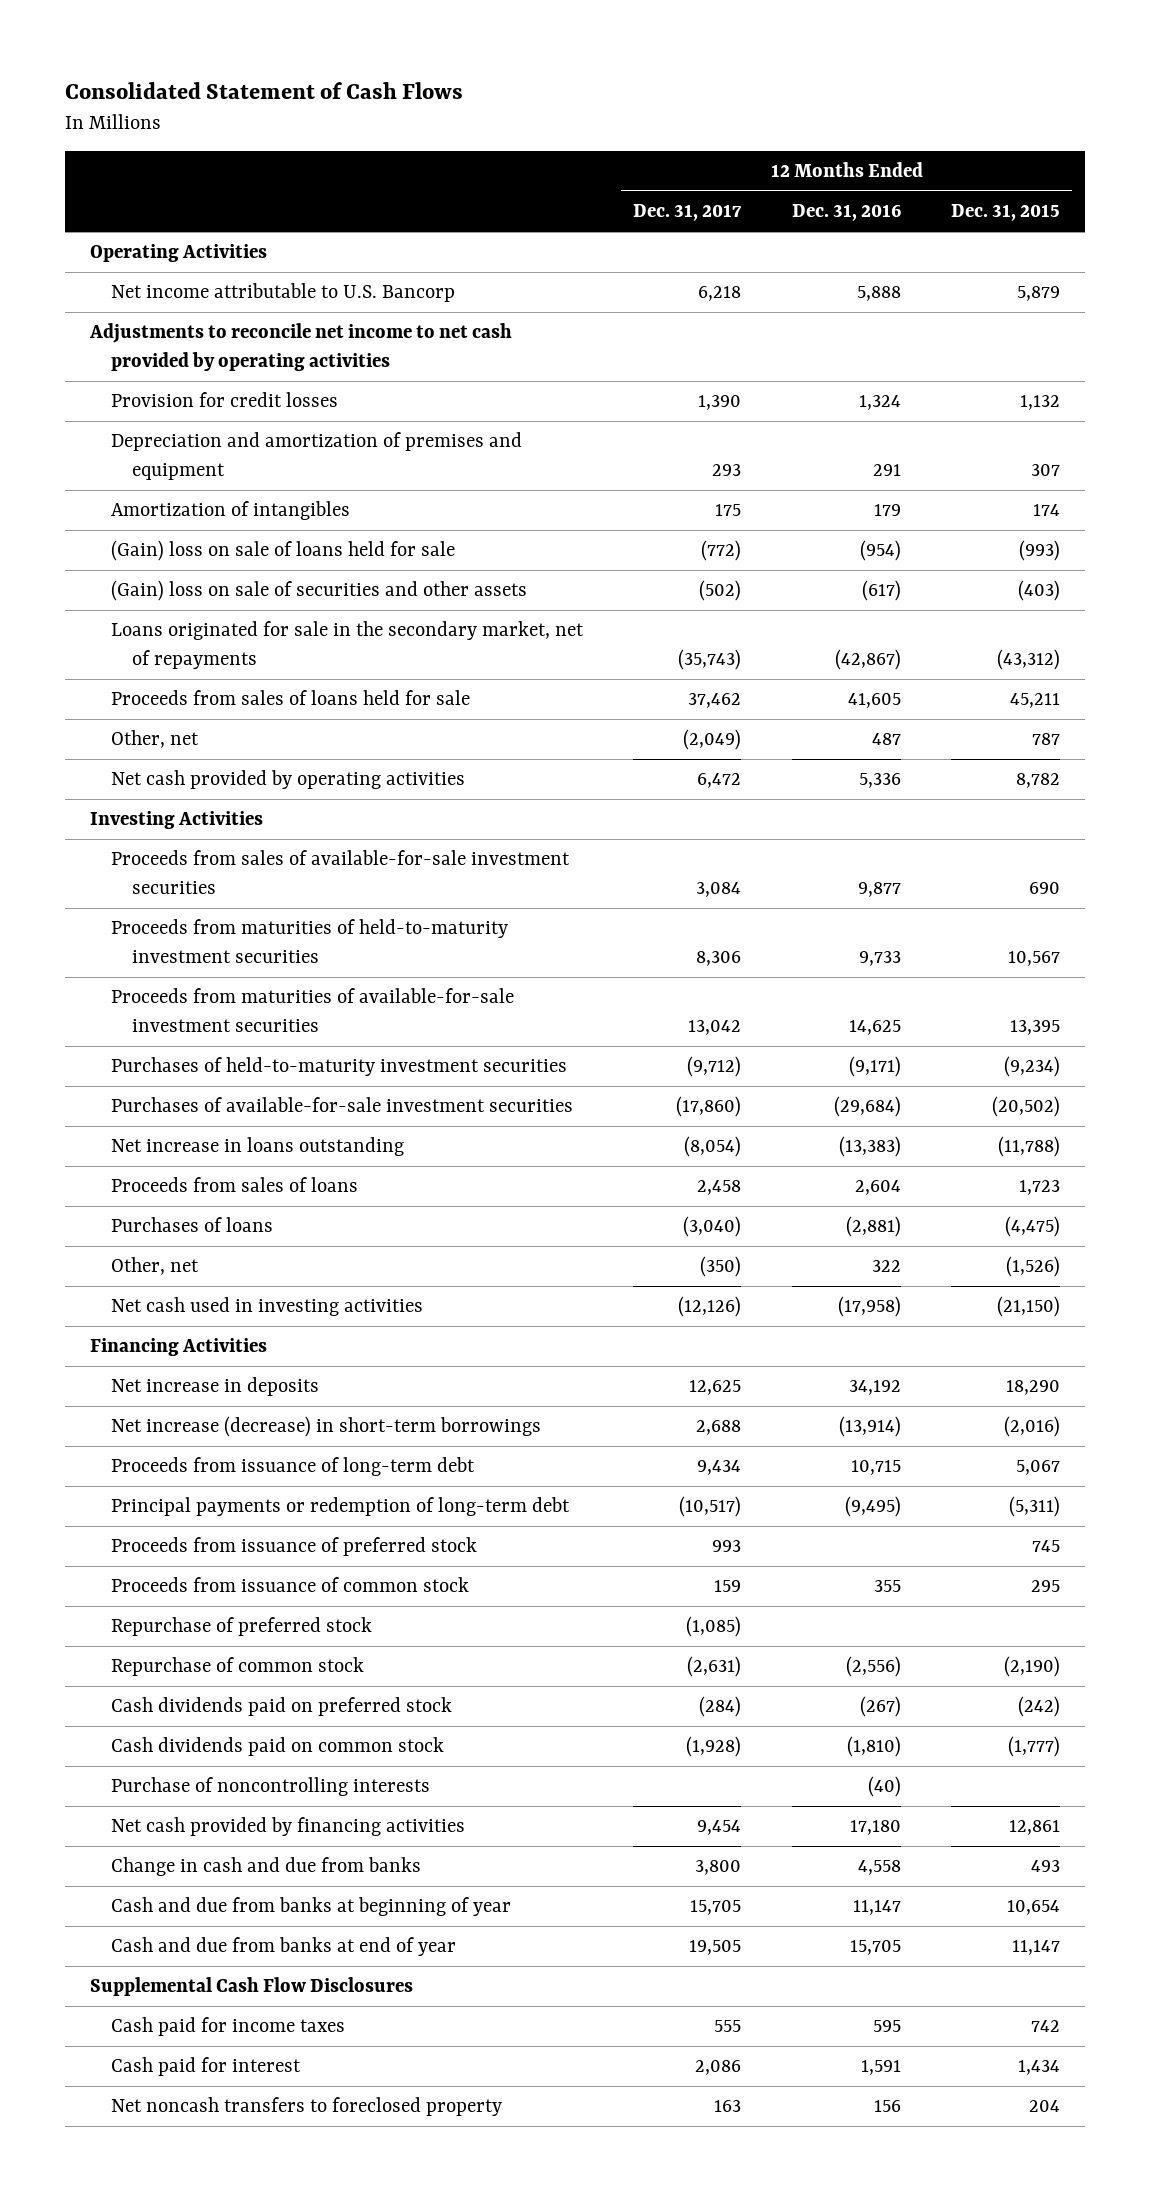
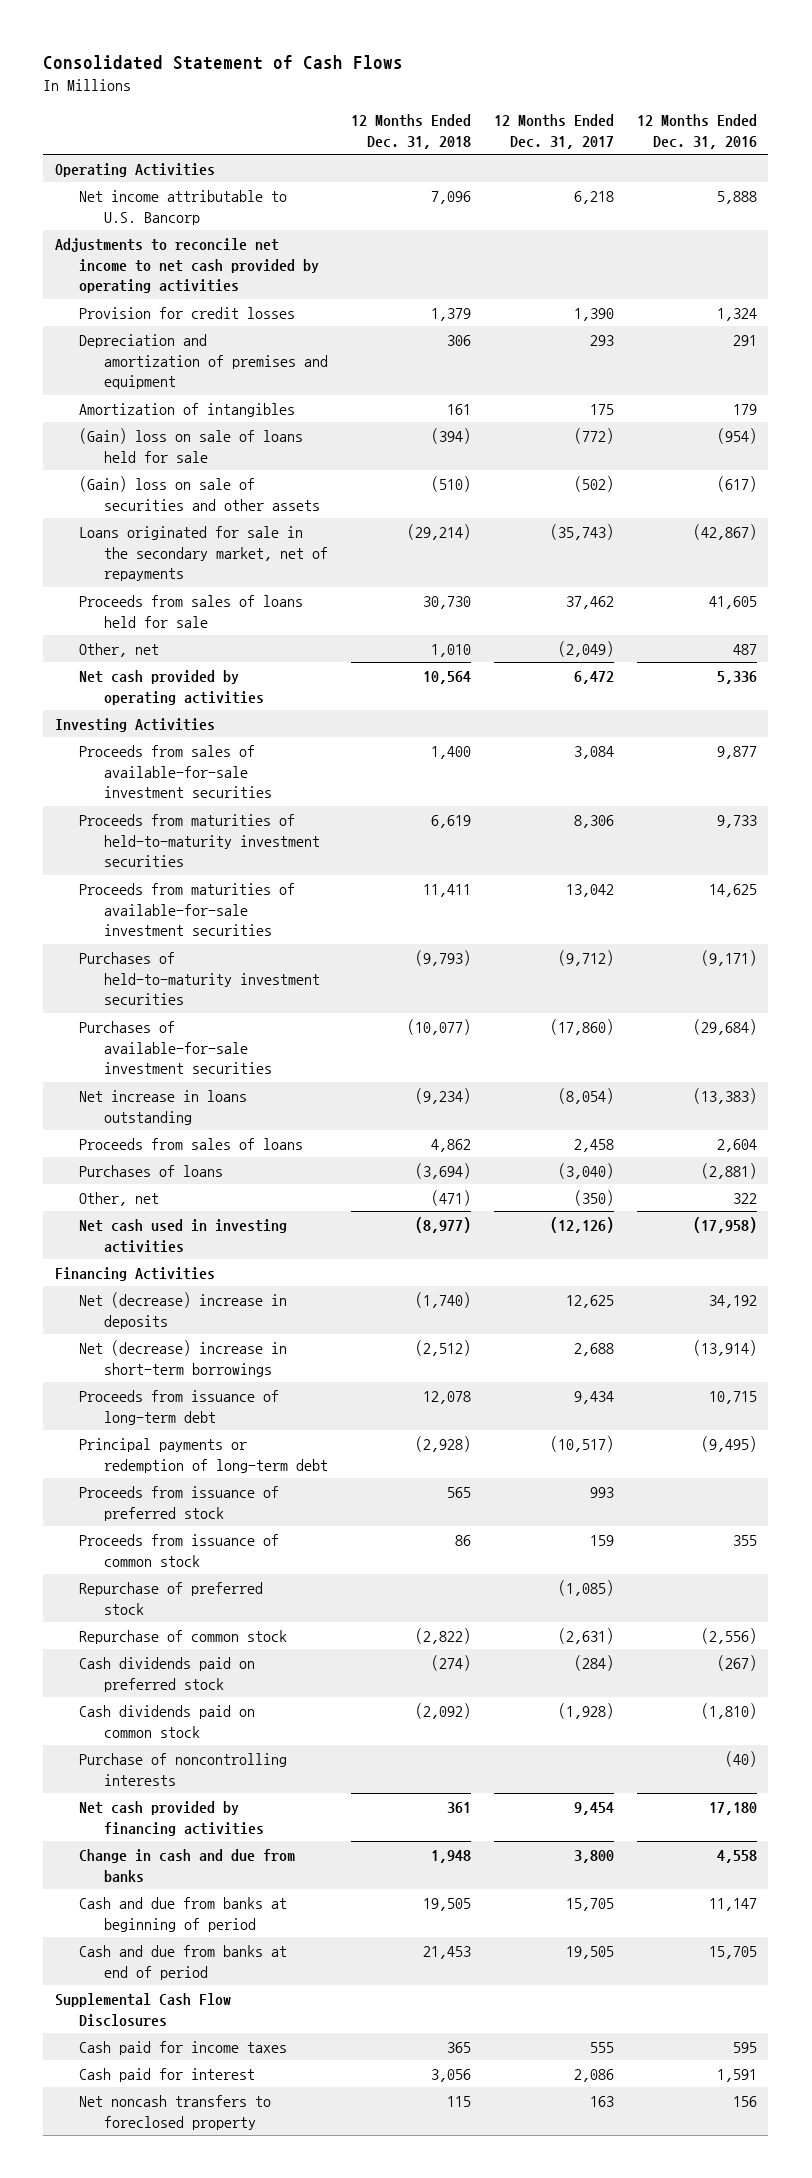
[950,204,1060,222] Dec. 31, 2015 -> none
none -> [350,114,471,149] 12 Months Ended Dec. 31, 2018
[110,1377,319,1397] Net increase in deposits -> [79,1291,288,1329] Net (decrease) increase in deposits
[110,1416,541,1438] Net increase (decrease) in short-term borrowings -> [79,1339,288,1377] Net (decrease) increase in short-term borrowings
[110,1897,511,1917] Cash and due from banks at beginning of year -> [79,1896,288,1932] Cash and due from banks at beginning of period
[110,1937,456,1957] Cash and due from banks at end of year -> [79,1944,288,1980] Cash and due from banks at end of period

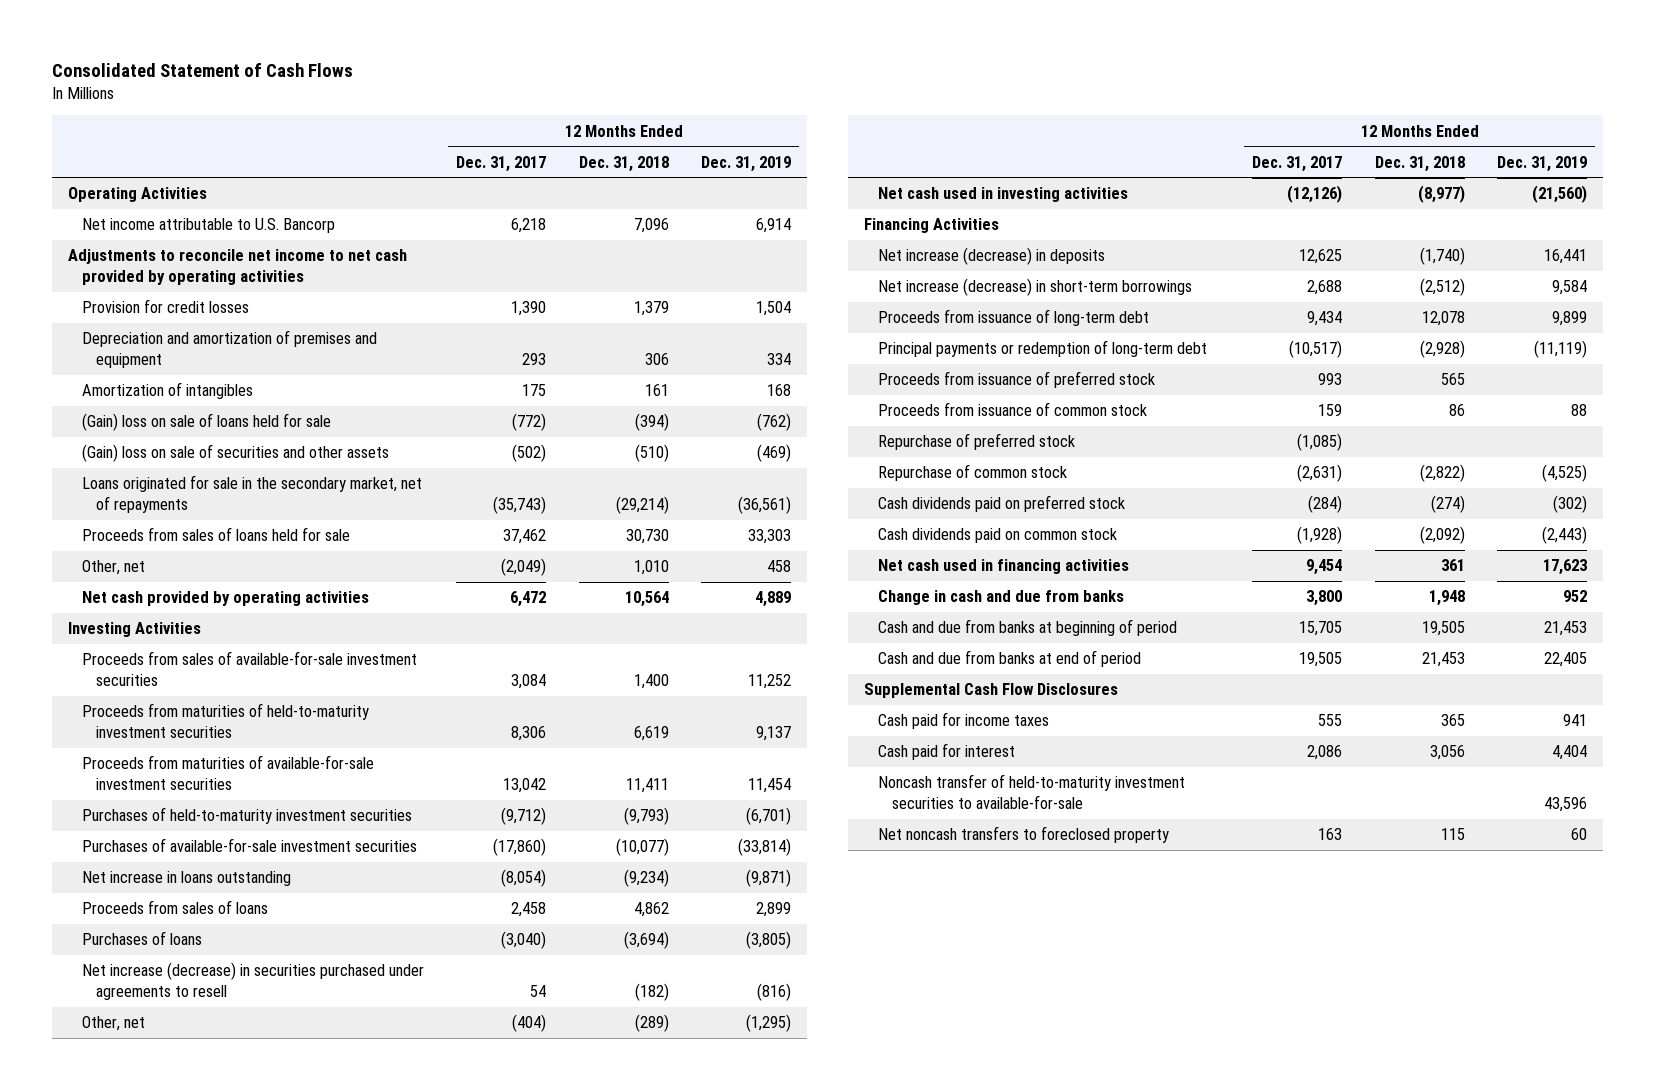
[636,114,757,149] 12 Months Ended Dec. 31, 2016 -> none
none -> [701,155,792,172] Dec. 31, 2019
none -> [81,962,424,1001] Net increase (decrease) in securities purchased under agreements to resell
[430,1189,471,1206] (471) -> [634,1014,669,1033] (289)
[573,1189,614,1206] (350) -> [512,1014,547,1033] (404)
[79,1291,288,1329] Net (decrease) increase in deposits -> [878,247,1106,266] Net increase (decrease) in deposits
[79,1339,288,1377] Net (decrease) increase in short-term borrowings -> [878,278,1193,297] Net increase (decrease) in short-term borrowings
[79,1752,288,1786] Purchase of noncontrolling interests -> none
[79,1800,264,1836] Net cash provided by financing activities -> [878,559,1130,575] Net cash used in financing activities
none -> [878,774,1186,810] Noncash transfer of held-to-maturity investment securities to available-for-sale

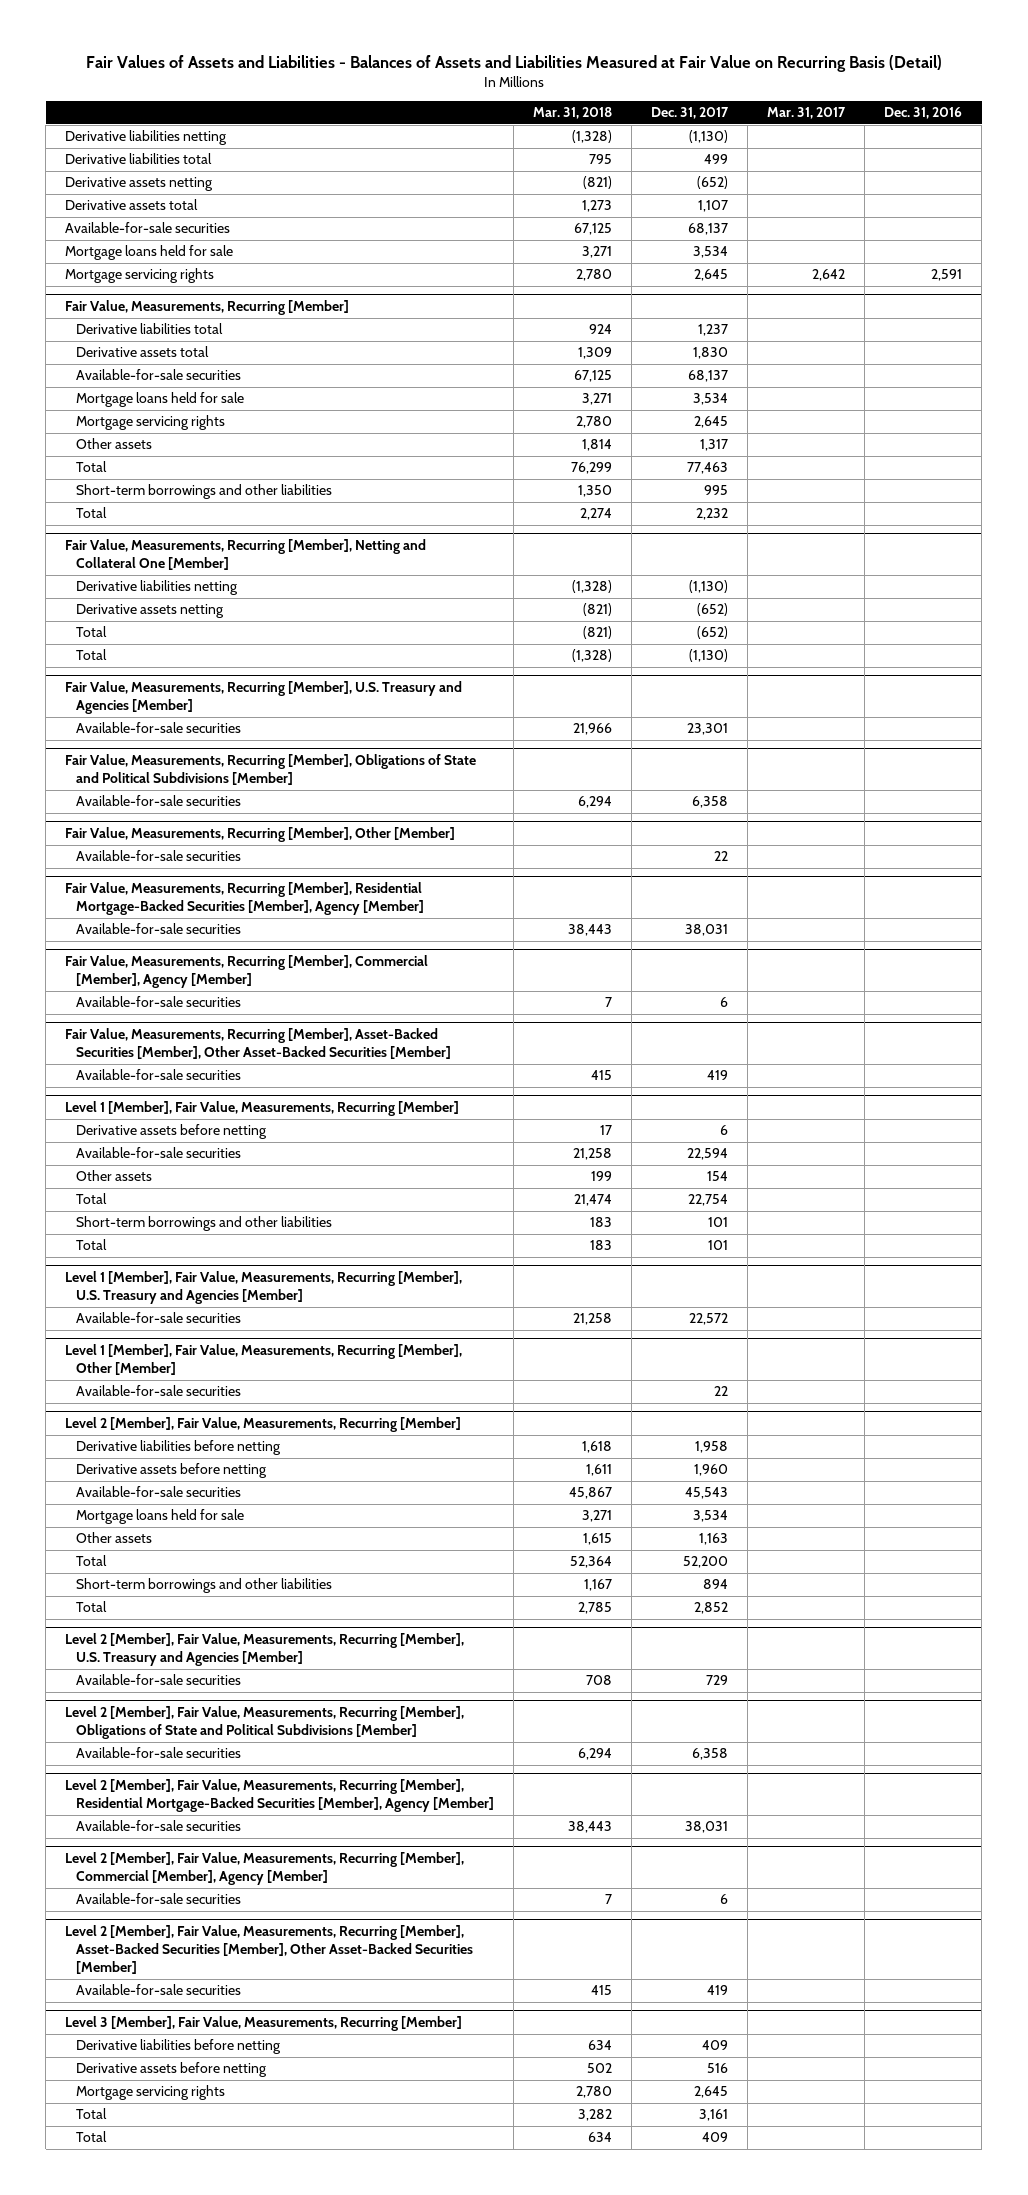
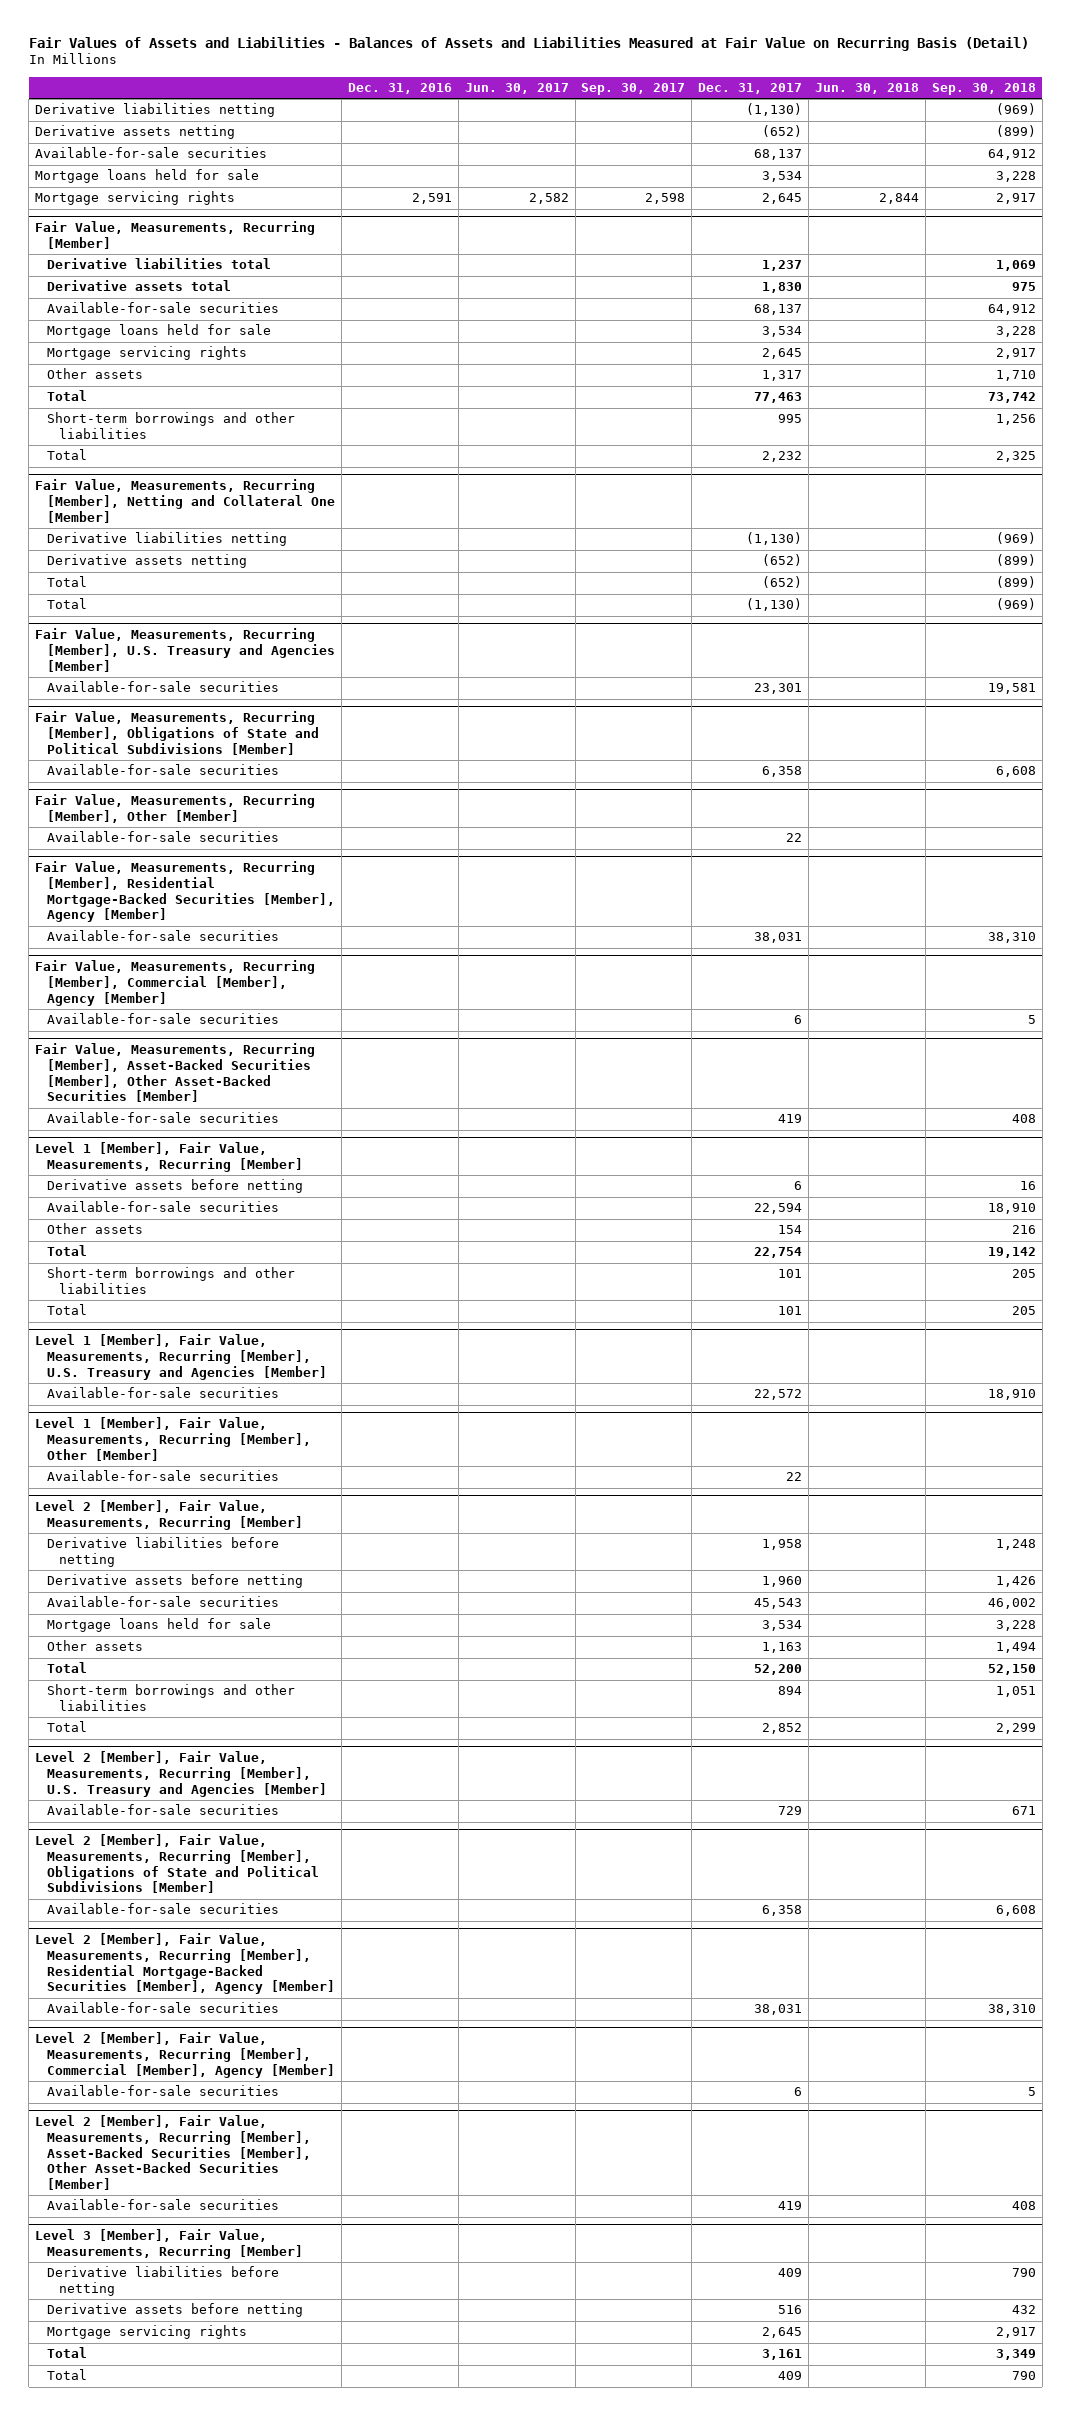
[532,107,612,120] Mar. 31, 2018 -> none
[767,107,847,120] Mar. 31, 2017 -> none
none -> [464,82,569,94] Jun. 30, 2017
none -> [581,82,686,95] Sep. 30, 2017
none -> [815,82,920,94] Jun. 30, 2018
none -> [931,82,1036,95] Sep. 30, 2018
[65,153,213,165] Derivative liabilities total -> none
[65,199,199,211] Derivative assets total -> none

